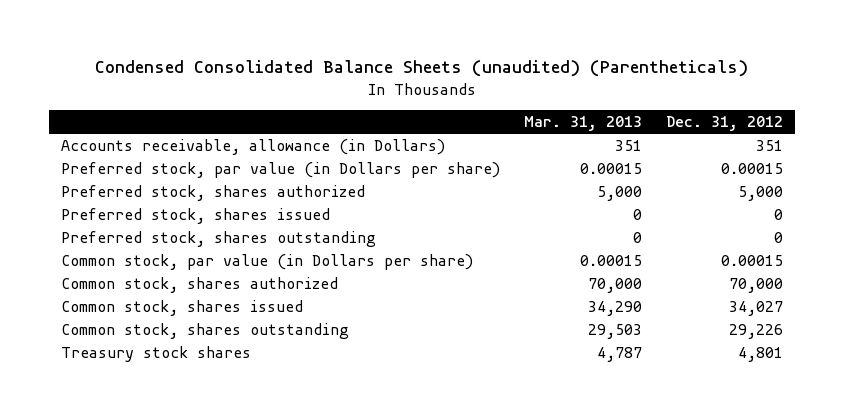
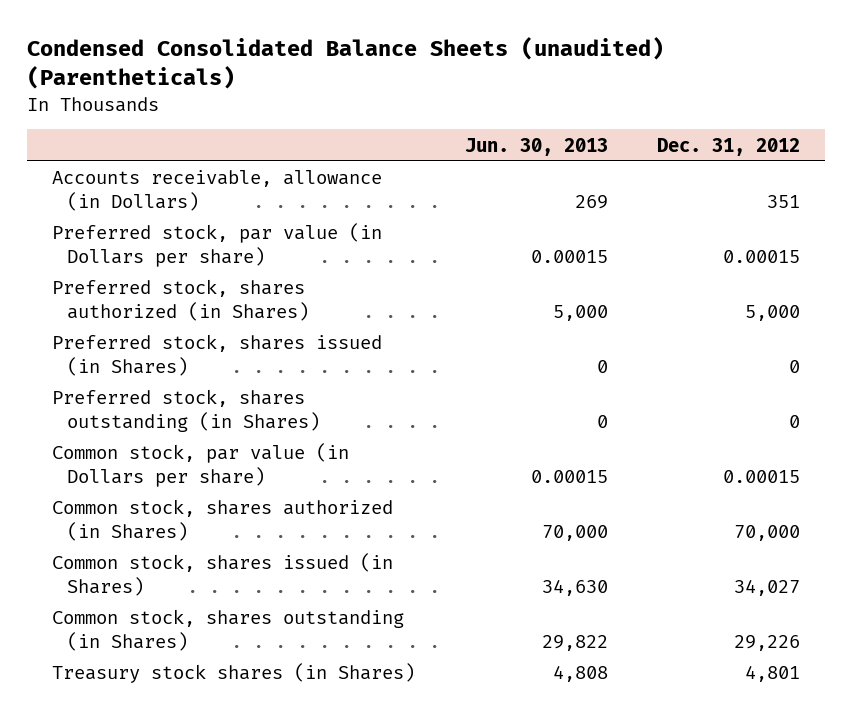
[523,116,642,132] Mar. 31, 2013 -> none
none -> [464,137,608,156] Jun. 30, 2013
[60,184,365,201] Preferred stock, shares authorized -> [51,279,310,321] Preferred stock, shares authorized (in Shares)
[60,207,330,224] Preferred stock, shares issued -> [51,334,382,376] Preferred stock, shares issued (in Shares)
[60,230,376,247] Preferred stock, shares outstanding -> [51,389,321,432] Preferred stock, shares outstanding (in Shares)
[60,276,338,293] Common stock, shares authorized -> [51,499,393,541] Common stock, shares authorized (in Shares)
[60,299,303,316] Common stock, shares issued -> [51,553,393,596] Common stock, shares issued (in Shares)
[60,322,349,339] Common stock, shares outstanding -> [51,609,404,651] Common stock, shares outstanding (in Shares)
[60,345,251,362] Treasury stock shares -> [51,663,415,684] Treasury stock shares (in Shares)

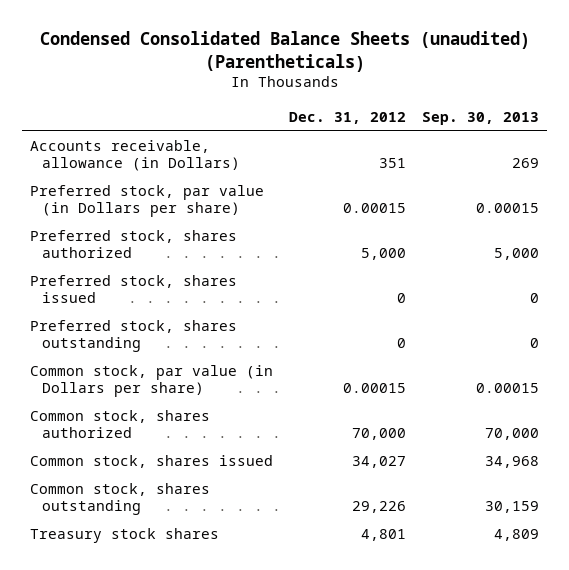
[464,137,608,156] Jun. 30, 2013 -> none
none -> [422,111,540,125] Sep. 30, 2013
[51,279,310,321] Preferred stock, shares authorized (in Shares) -> [29,230,237,259] Preferred stock, shares authorized
[51,334,382,376] Preferred stock, shares issued (in Shares) -> [29,275,237,304] Preferred stock, shares issued
[51,389,321,432] Preferred stock, shares outstanding (in Shares) -> [29,320,237,353] Preferred stock, shares outstanding
[51,499,393,541] Common stock, shares authorized (in Shares) -> [29,410,210,439] Common stock, shares authorized
[51,553,393,596] Common stock, shares issued (in Shares) -> [29,455,273,469] Common stock, shares issued
[51,609,404,651] Common stock, shares outstanding (in Shares) -> [29,483,210,516] Common stock, shares outstanding
[51,663,415,684] Treasury stock shares (in Shares) -> [29,528,219,544] Treasury stock shares

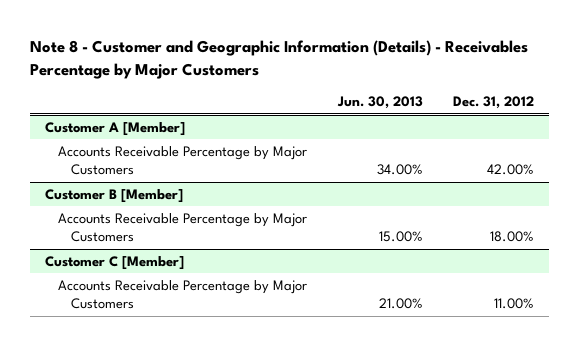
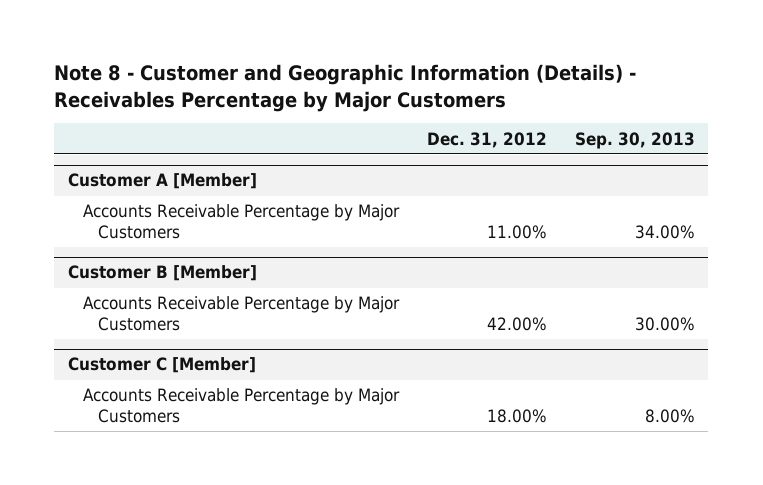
[336,96,423,110] Jun. 30, 2013 -> none
none -> [574,131,695,149] Sep. 30, 2013
[487,164,535,176] 42.00% -> [486,224,547,239] 11.00%
[490,231,535,243] 18.00% -> [486,316,547,331] 42.00%
[494,298,535,310] 11.00% -> [486,408,547,423] 18.00%

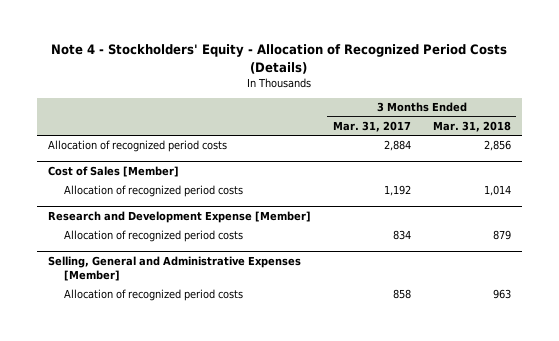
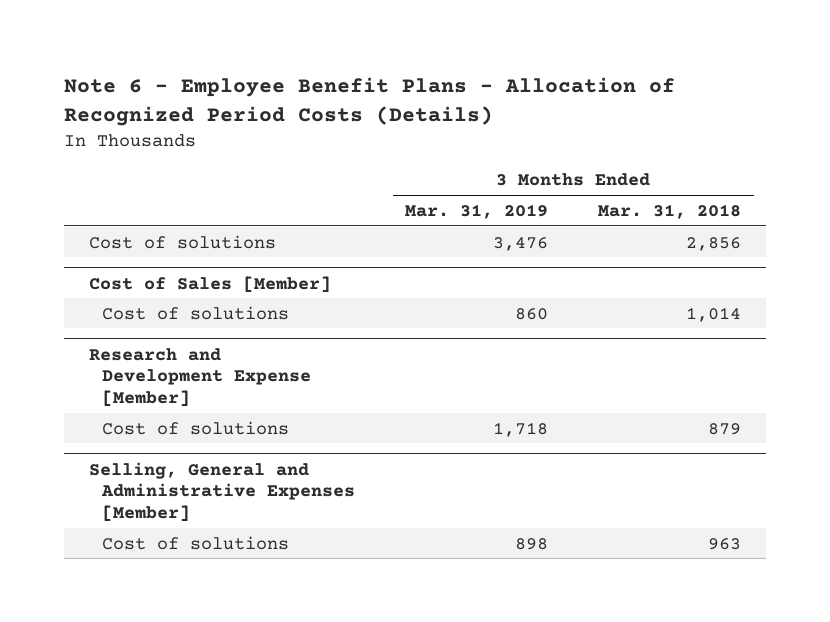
[51,44,508,74] Note 4 - Stockholders' Equity - Allocation of Recognized Period Costs (Details) -> [63,77,675,127] Note 6 - Employee Benefit Plans - Allocation of Recognized Period Costs (Details)
[332,120,411,132] Mar. 31, 2017 -> none
none -> [405,203,549,219] Mar. 31, 2019
[47,140,227,153] Allocation of recognized period costs -> [88,234,276,249] Cost of solutions
[63,185,243,198] Allocation of recognized period costs -> [102,305,290,320] Cost of solutions
[63,230,243,243] Allocation of recognized period costs -> [102,420,290,435] Cost of solutions
[63,289,243,302] Allocation of recognized period costs -> [102,535,290,550] Cost of solutions

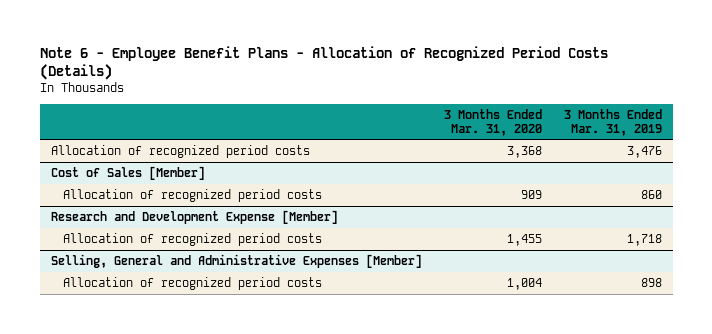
[598,203,742,219] Mar. 31, 2018 -> none
none -> [443,109,542,136] 3 Months Ended Mar. 31, 2020
[88,234,276,249] Cost of solutions -> [50,145,310,159] Allocation of recognized period costs
[102,305,290,320] Cost of solutions -> [62,189,322,203] Allocation of recognized period costs
[102,420,290,435] Cost of solutions -> [62,233,322,247] Allocation of recognized period costs
[102,535,290,550] Cost of solutions -> [62,277,322,291] Allocation of recognized period costs

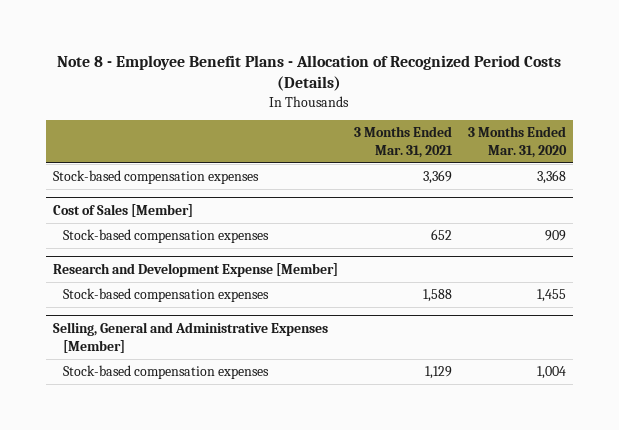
[39,46,608,81] Note 6 - Employee Benefit Plans - Allocation of Recognized Period Costs (Details) -> [57,54,562,92] Note 8 - Employee Benefit Plans - Allocation of Recognized Period Costs (Details)
[563,109,662,136] 3 Months Ended Mar. 31, 2019 -> none
none -> [353,126,453,159] 3 Months Ended Mar. 31, 2021
[50,145,310,159] Allocation of recognized period costs -> [53,170,260,185] Stock-based compensation expenses
[62,189,322,203] Allocation of recognized period costs -> [63,229,270,244] Stock-based compensation expenses
[62,233,322,247] Allocation of recognized period costs -> [63,288,270,303] Stock-based compensation expenses
[62,277,322,291] Allocation of recognized period costs -> [63,365,270,380] Stock-based compensation expenses

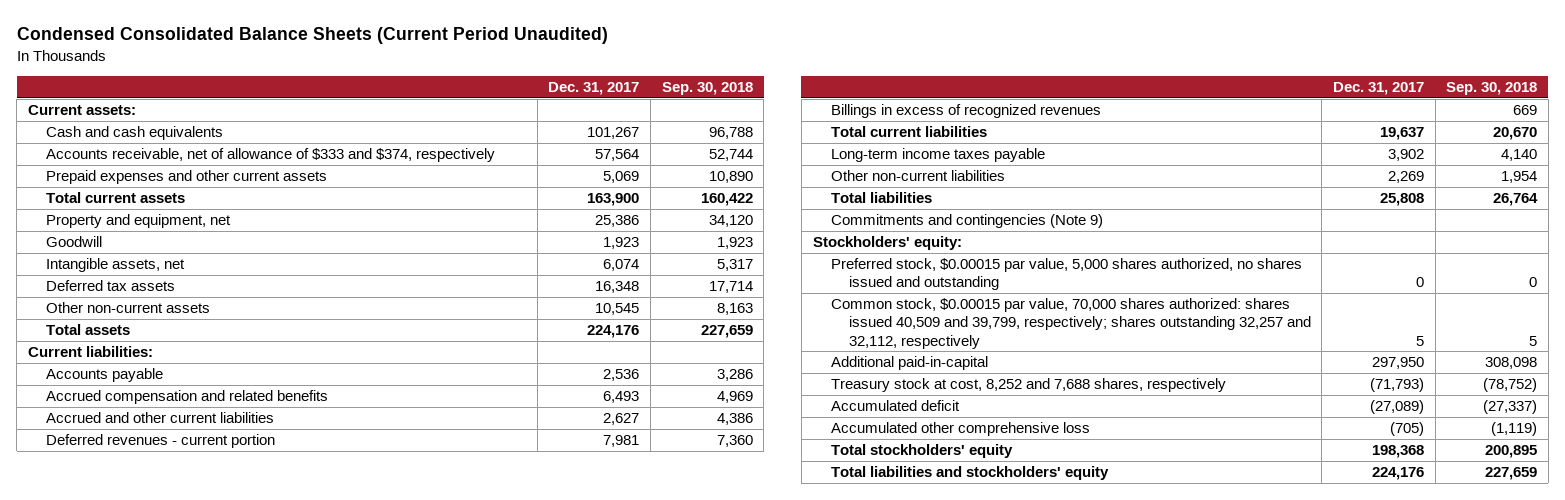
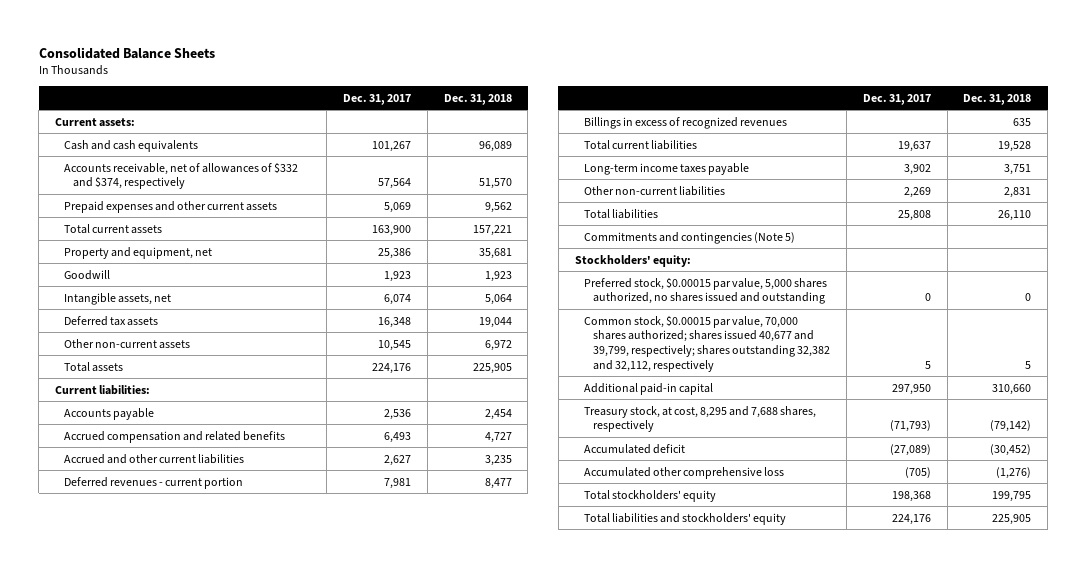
[16,27,608,45] Condensed Consolidated Balance Sheets (Current Period Unaudited) -> [38,46,215,59] Consolidated Balance Sheets
[661,81,753,95] Sep. 30, 2018 -> none
none -> [443,93,512,105] Dec. 31, 2018
[46,148,496,163] Accounts receivable, net of allowance of $333 and $374, respectively -> [64,162,299,190] Accounts receivable, net of allowances of $332 and $374, respectively
[830,214,1103,229] Commitments and contingencies (Note 9) -> [583,231,795,244] Commitments and contingencies (Note 5)
[830,298,1311,349] Common stock, $0.00015 par value, 70,000 shares authorized: shares issued 40,509 and 39,799, respectively; shares outstanding 32,257 and 32,112, respectively -> [583,315,831,372] Common stock, $0.00015 par value, 70,000 shares authorized; shares issued 40,677 and 39,799, respectively; shares outstanding 32,382 and 32,112, respectively
[830,356,988,371] Additional paid-in-capital -> [583,382,713,395] Additional paid-in capital
[830,378,1226,393] Treasury stock at cost, 8,252 and 7,688 shares, respectively -> [583,405,816,433] Treasury stock, at cost, 8,295 and 7,688 shares, respectively

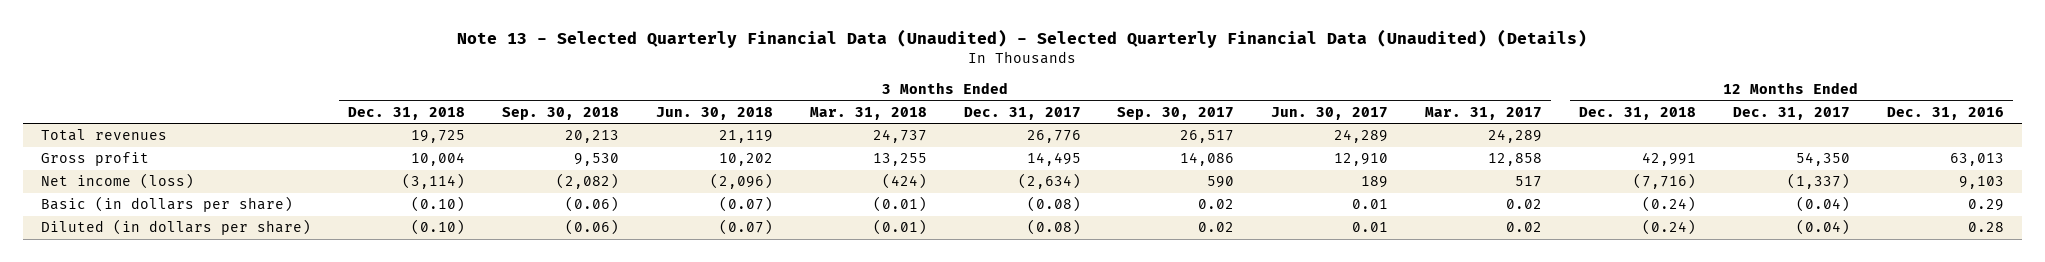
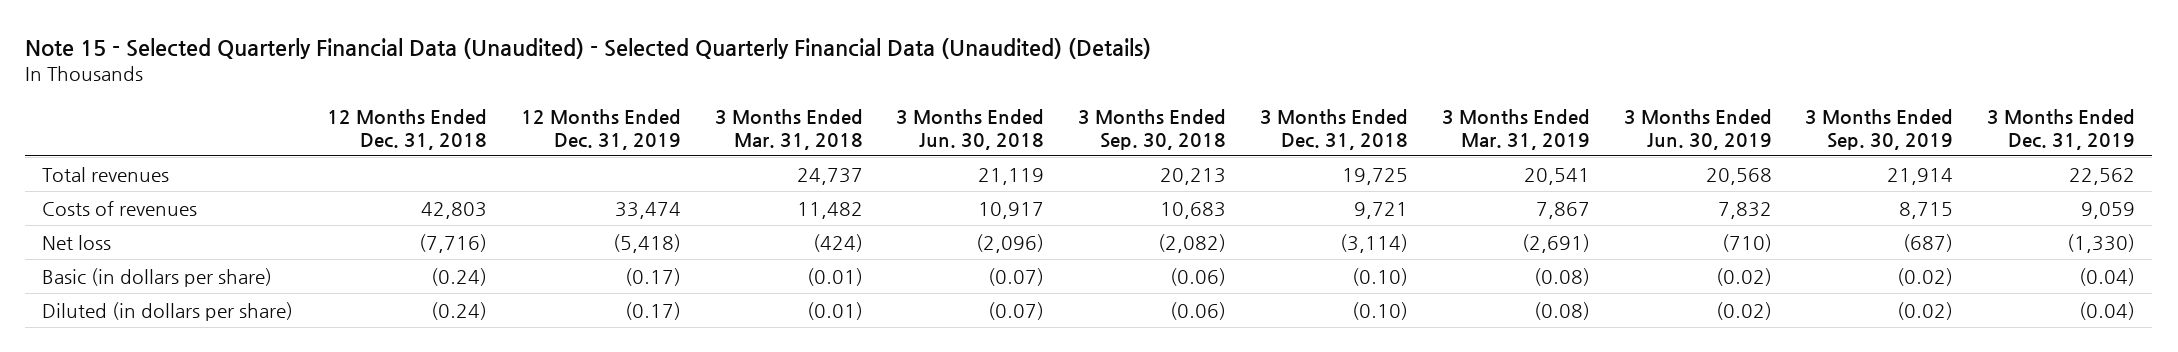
[457,29,1588,49] Note 13 - Selected Quarterly Financial Data (Unaudited) - Selected Quarterly Financial Data (Unaudited) (Details) -> [25,37,1152,59] Note 15 - Selected Quarterly Financial Data (Unaudited) - Selected Quarterly Financial Data (Unaudited) (Details)
[963,106,1081,120] Dec. 31, 2017 -> none
[1117,106,1235,120] Sep. 30, 2017 -> none
[1271,106,1389,120] Jun. 30, 2017 -> none
[1425,106,1543,120] Mar. 31, 2017 -> none
[1732,106,1850,120] Dec. 31, 2017 -> none
[1886,106,2004,120] Dec. 31, 2016 -> none
none -> [520,108,681,150] 12 Months Ended Dec. 31, 2019
none -> [1441,108,1590,150] 3 Months Ended Mar. 31, 2019
none -> [1623,108,1772,150] 3 Months Ended Jun. 30, 2019
none -> [1805,108,1954,150] 3 Months Ended Sep. 30, 2019
none -> [1987,108,2136,150] 3 Months Ended Dec. 31, 2019
[41,152,150,167] Gross profit -> none
none -> [42,200,198,216] Costs of revenues
[41,173,195,190] Net income (loss) -> [42,234,112,250] Net loss

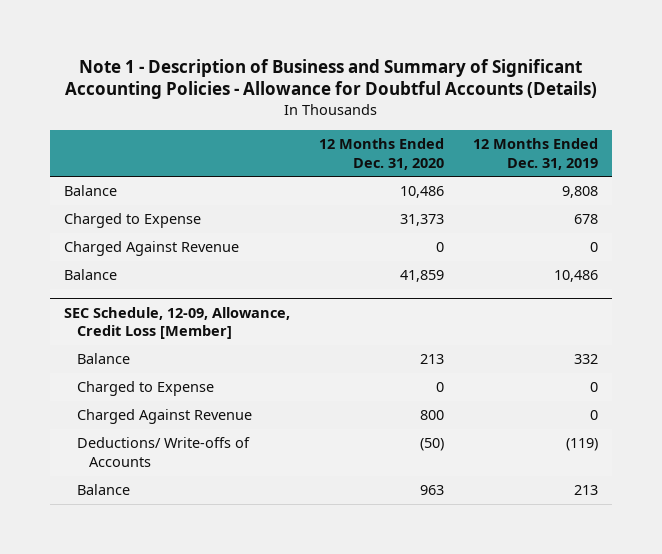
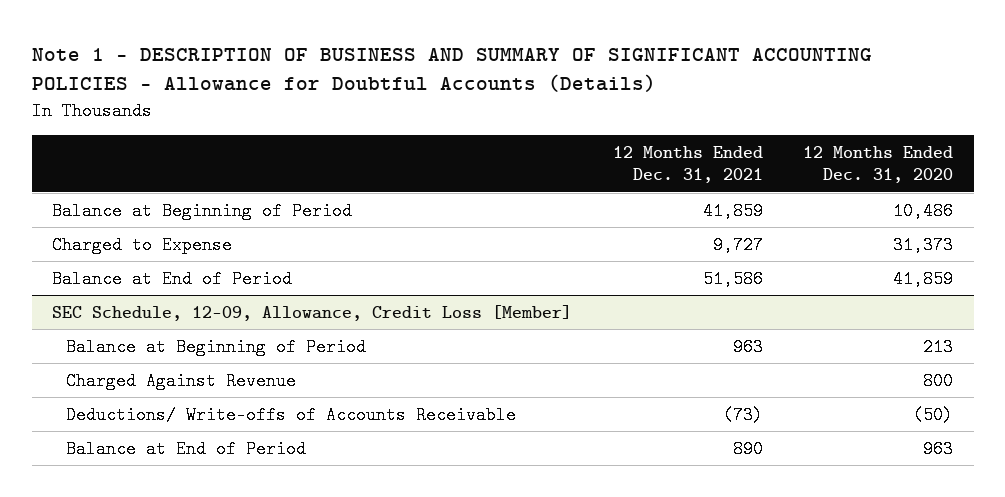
[65,58,598,100] Note 1 - Description of Business and Summary of Significant Accounting Policies - Allowance for Doubtful Accounts (Details) -> [31,47,872,93] Note 1 - DESCRIPTION OF BUSINESS AND SUMMARY OF SIGNIFICANT ACCOUNTING POLICIES - Allowance for Doubtful Accounts (Details)
[473,137,599,170] 12 Months Ended Dec. 31, 2019 -> none
none -> [612,145,763,184] 12 Months Ended Dec. 31, 2021
[64,185,118,197] Balance -> [51,202,352,221] Balance at Beginning of Period
[64,241,240,257] Charged Against Revenue -> none
[64,269,118,281] Balance -> [51,270,292,289] Balance at End of Period
[76,381,214,397] Charged to Expense -> none
[76,353,130,365] Balance -> [66,338,367,357] Balance at Beginning of Period
[76,437,250,467] Deductions/ Write-offs of Accounts -> [66,406,517,425] Deductions/ Write-offs of Accounts Receivable
[76,484,130,496] Balance -> [66,440,307,459] Balance at End of Period

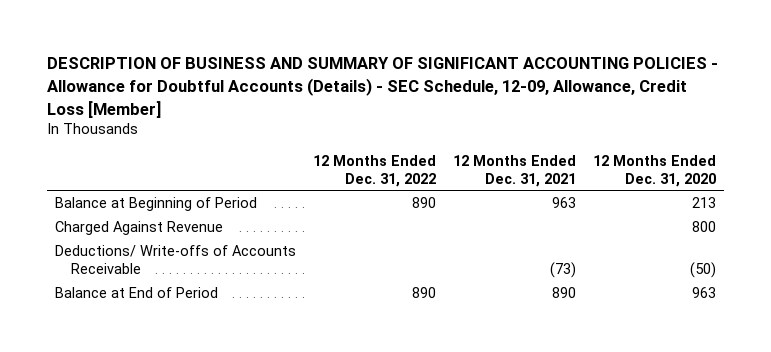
[31,47,872,93] Note 1 - DESCRIPTION OF BUSINESS AND SUMMARY OF SIGNIFICANT ACCOUNTING POLICIES - Allowance for Doubtful Accounts (Details) -> [46,57,718,118] DESCRIPTION OF BUSINESS AND SUMMARY OF SIGNIFICANT ACCOUNTING POLICIES - Allowance for Doubtful Accounts (Details) - SEC Schedule, 12-09, Allowance, Credit Loss [Member]
none -> [313,154,437,187] 12 Months Ended Dec. 31, 2022
[51,202,352,221] Balance at Beginning of Period -> none
[51,236,232,255] Charged to Expense -> none
[51,270,292,289] Balance at End of Period -> none
[51,305,572,322] SEC Schedule, 12-09, Allowance, Credit Loss [Member] -> none

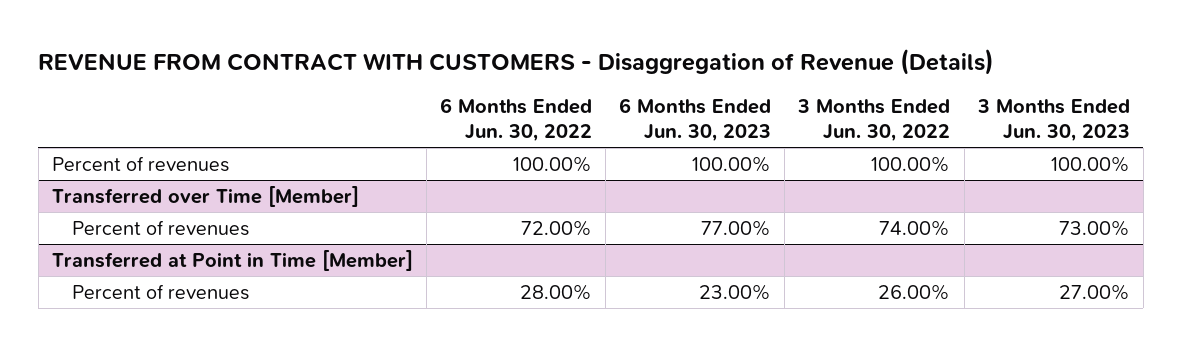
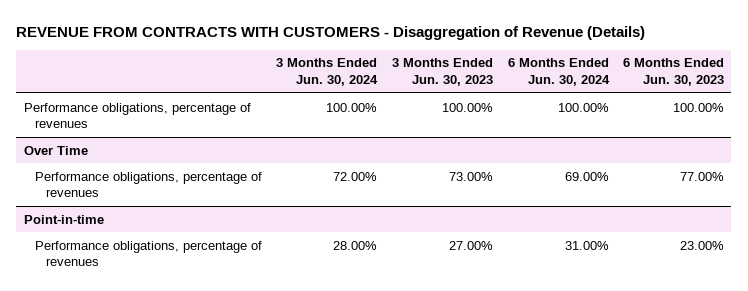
[38,48,995,75] REVENUE FROM CONTRACT WITH CUSTOMERS - Disaggregation of Revenue (Details) -> [16,25,646,40] REVENUE FROM CONTRACTS WITH CUSTOMERS - Disaggregation of Revenue (Details)
[440,97,593,143] 6 Months Ended Jun. 30, 2022 -> none
[797,98,951,143] 3 Months Ended Jun. 30, 2022 -> none
none -> [276,58,379,87] 3 Months Ended Jun. 30, 2024
none -> [507,58,610,87] 6 Months Ended Jun. 30, 2024
[51,155,229,172] Percent of revenues -> [23,102,251,129] Performance obligations, percentage of revenues
[51,185,359,207] Transferred over Time [Member] -> [23,145,88,155] Over Time
[72,219,250,236] Percent of revenues -> [34,171,262,198] Performance obligations, percentage of revenues
[51,249,413,271] Transferred at Point in Time [Member] -> [23,214,104,224] Point-in-time
[72,283,250,300] Percent of revenues -> [34,240,262,267] Performance obligations, percentage of revenues

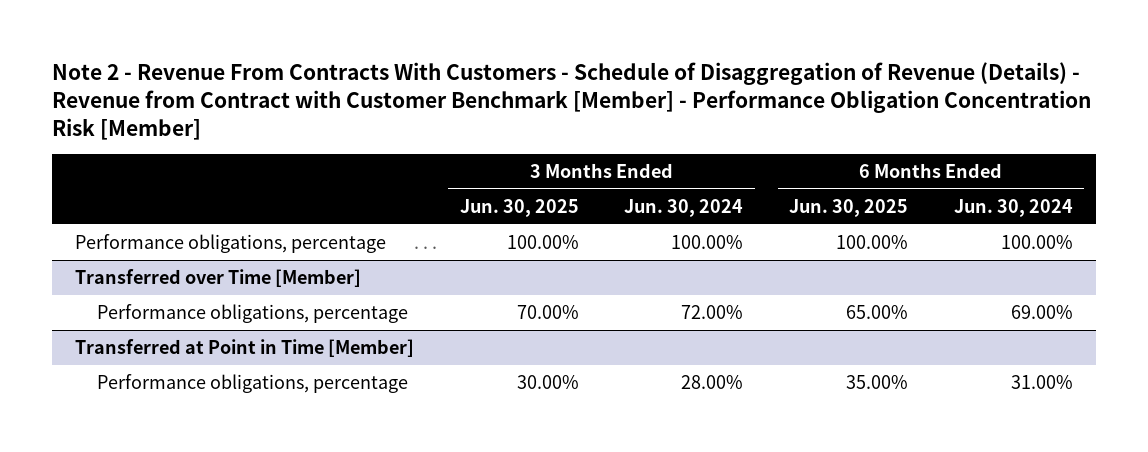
[16,25,646,40] REVENUE FROM CONTRACTS WITH CUSTOMERS - Disaggregation of Revenue (Details) -> [51,61,1091,141] Note 2 - Revenue From Contracts With Customers - Schedule of Disaggregation of Revenue (Details) - Revenue from Contract with Customer Benchmark [Member] - Performance Obligation Concentration Risk [Member]
[391,58,493,87] 3 Months Ended Jun. 30, 2023 -> none
[623,58,725,87] 6 Months Ended Jun. 30, 2023 -> none
none -> [459,198,579,217] Jun. 30, 2025
none -> [789,198,909,217] Jun. 30, 2025
[23,102,251,129] Performance obligations, percentage of revenues -> [74,233,386,253] Performance obligations, percentage
[23,145,88,155] Over Time -> [74,268,361,287] Transferred over Time [Member]
[34,171,262,198] Performance obligations, percentage of revenues -> [97,303,409,323] Performance obligations, percentage
[23,214,104,224] Point-in-time -> [74,338,414,357] Transferred at Point in Time [Member]
[34,240,262,267] Performance obligations, percentage of revenues -> [97,373,409,393] Performance obligations, percentage

